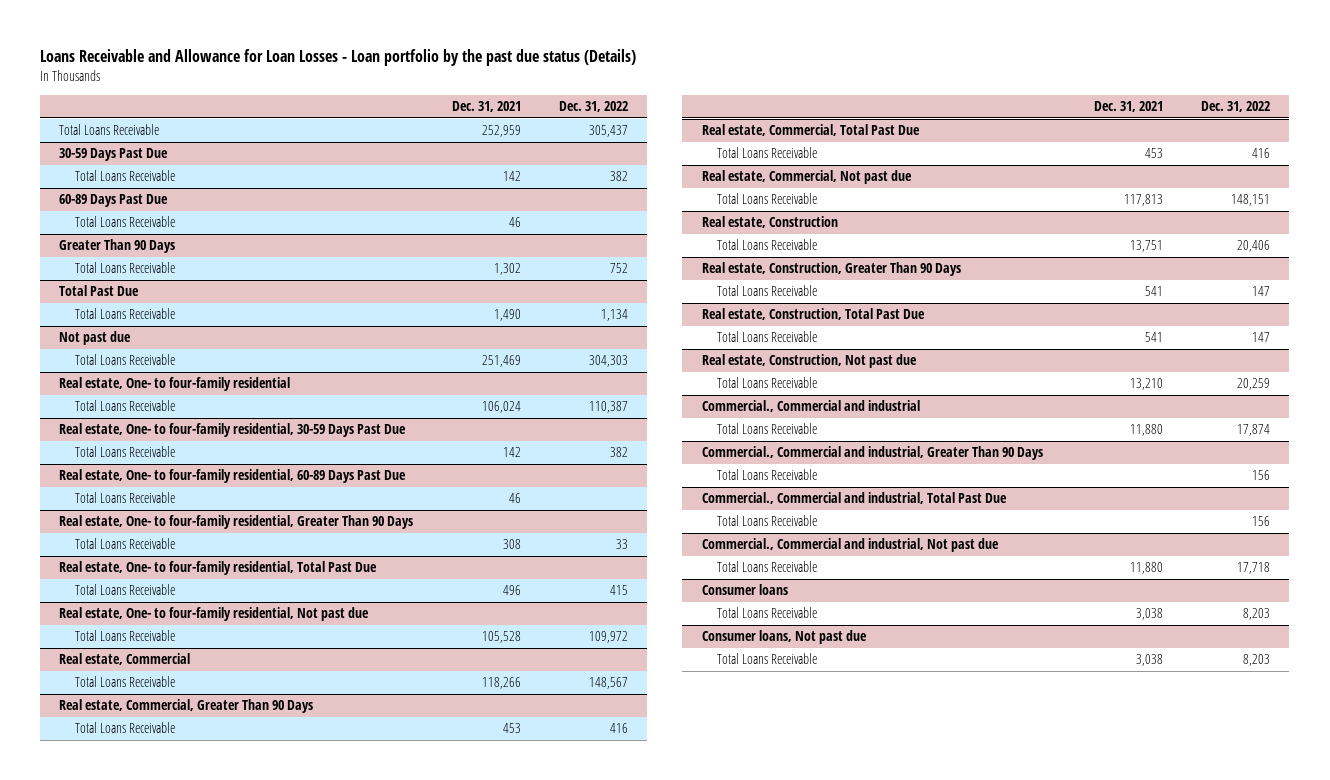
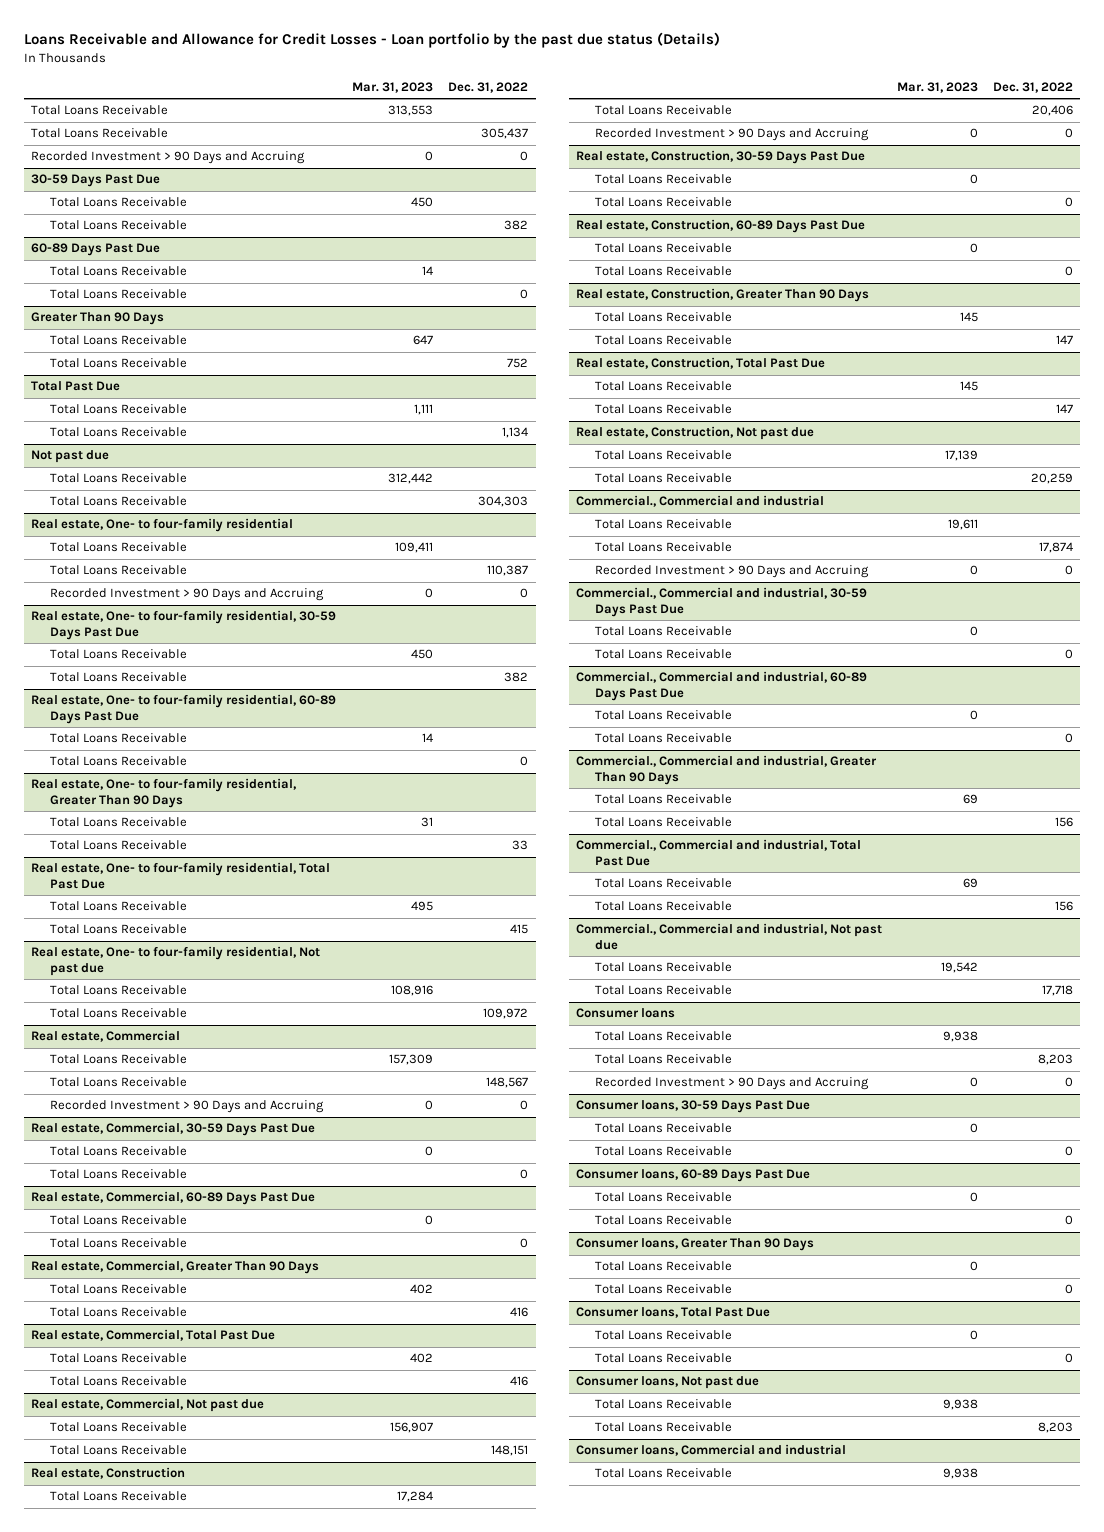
[40,49,637,67] Loans Receivable and Allowance for Loan Losses - Loan portfolio by the past due status (Details) -> [23,32,720,49] Loans Receivable and Allowance for Credit Losses - Loan portfolio by the past due status (Details)
[451,101,521,113] Dec. 31, 2021 -> none
none -> [352,81,434,93] Mar. 31, 2023
none -> [31,105,169,116] Total Loans Receivable
none -> [31,151,306,165] Recorded Investment > 90 Days and Accruing
none -> [50,197,188,208] Total Loans Receivable
none -> [50,289,188,300] Total Loans Receivable
none -> [50,335,188,346] Total Loans Receivable
none -> [50,404,188,415] Total Loans Receivable
none -> [50,473,188,484] Total Loans Receivable
none -> [50,542,188,553] Total Loans Receivable
none -> [50,588,325,602] Recorded Investment > 90 Days and Accruing
none -> [50,649,188,660] Total Loans Receivable
none -> [50,756,188,767] Total Loans Receivable
none -> [50,817,188,828] Total Loans Receivable
none -> [50,901,188,912] Total Loans Receivable
none -> [50,985,188,996] Total Loans Receivable
none -> [50,1054,188,1065] Total Loans Receivable
none -> [50,1100,325,1114] Recorded Investment > 90 Days and Accruing
none -> [31,1122,316,1137] Real estate, Commercial, 30-59 Days Past Due
none -> [50,1146,188,1157] Total Loans Receivable
none -> [50,1169,188,1180] Total Loans Receivable
none -> [31,1191,316,1206] Real estate, Commercial, 60-89 Days Past Due
none -> [50,1215,188,1226] Total Loans Receivable
none -> [50,1238,188,1249] Total Loans Receivable
none -> [50,1284,188,1295] Total Loans Receivable
none -> [50,1353,188,1364] Total Loans Receivable
none -> [50,1422,188,1433] Total Loans Receivable
none -> [50,1491,188,1502] Total Loans Receivable
none -> [594,128,869,142] Recorded Investment > 90 Days and Accruing
none -> [576,150,866,165] Real estate, Construction, 30-59 Days Past Due
none -> [594,174,732,185] Total Loans Receivable
none -> [594,197,732,208] Total Loans Receivable
none -> [576,219,866,234] Real estate, Construction, 60-89 Days Past Due
none -> [594,243,732,254] Total Loans Receivable
none -> [594,266,732,277] Total Loans Receivable
none -> [594,312,732,323] Total Loans Receivable
none -> [594,381,732,392] Total Loans Receivable
none -> [594,450,732,461] Total Loans Receivable
none -> [594,519,732,530] Total Loans Receivable
none -> [594,565,869,579] Recorded Investment > 90 Days and Accruing
none -> [576,587,868,617] Commercial., Commercial and industrial, 30-59 Days Past Due
none -> [594,626,732,637] Total Loans Receivable
none -> [594,649,732,660] Total Loans Receivable
none -> [576,671,868,701] Commercial., Commercial and industrial, 60-89 Days Past Due
none -> [594,710,732,721] Total Loans Receivable
none -> [594,733,732,744] Total Loans Receivable
none -> [594,794,732,805] Total Loans Receivable
none -> [594,878,732,889] Total Loans Receivable
none -> [594,962,732,973] Total Loans Receivable
none -> [594,1031,732,1042] Total Loans Receivable
none -> [594,1077,869,1091] Recorded Investment > 90 Days and Accruing
none -> [576,1100,811,1114] Consumer loans, 30-59 Days Past Due
none -> [594,1123,732,1134] Total Loans Receivable
none -> [594,1146,732,1157] Total Loans Receivable
none -> [576,1169,811,1183] Consumer loans, 60-89 Days Past Due
none -> [594,1192,732,1203] Total Loans Receivable
none -> [594,1215,732,1226] Total Loans Receivable
none -> [576,1238,815,1252] Consumer loans, Greater Than 90 Days
none -> [594,1261,732,1272] Total Loans Receivable
none -> [594,1284,732,1295] Total Loans Receivable
none -> [576,1307,771,1319] Consumer loans, Total Past Due
none -> [594,1330,732,1341] Total Loans Receivable
none -> [594,1353,732,1364] Total Loans Receivable
none -> [594,1399,732,1410] Total Loans Receivable
none -> [576,1444,847,1457] Consumer loans, Commercial and industrial
none -> [594,1468,732,1479] Total Loans Receivable

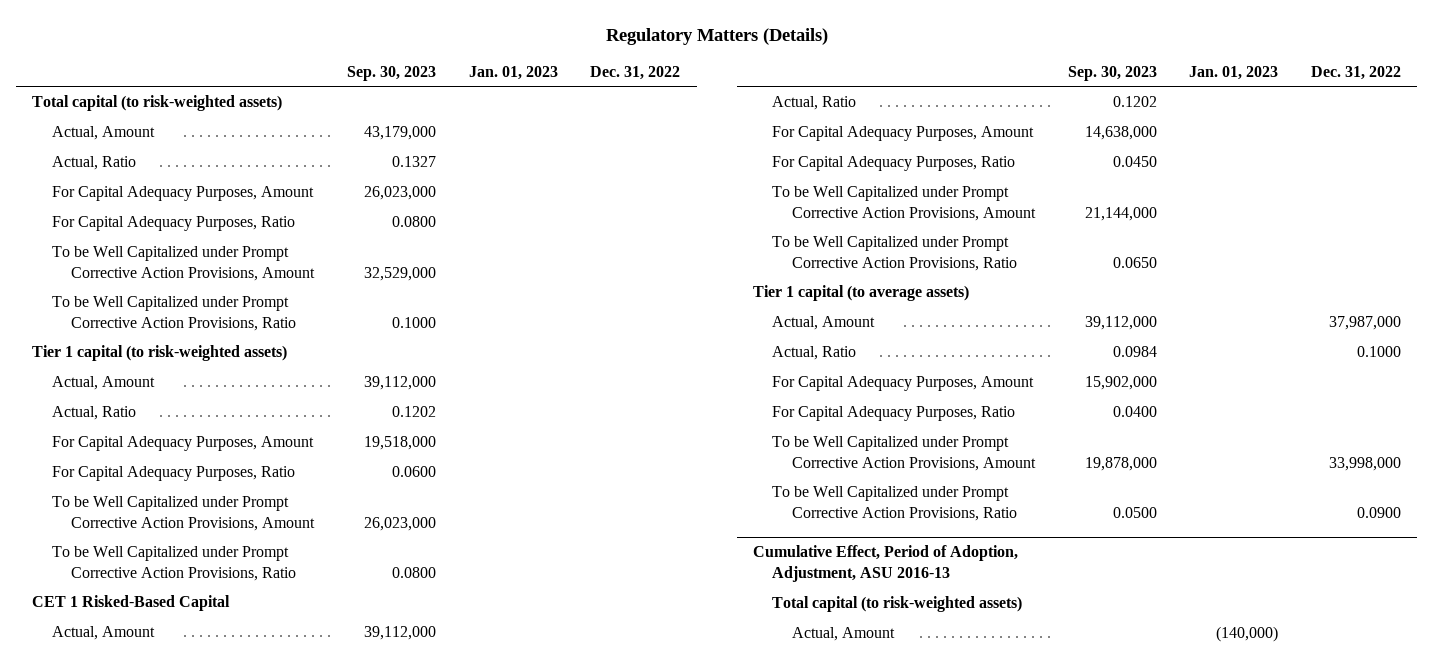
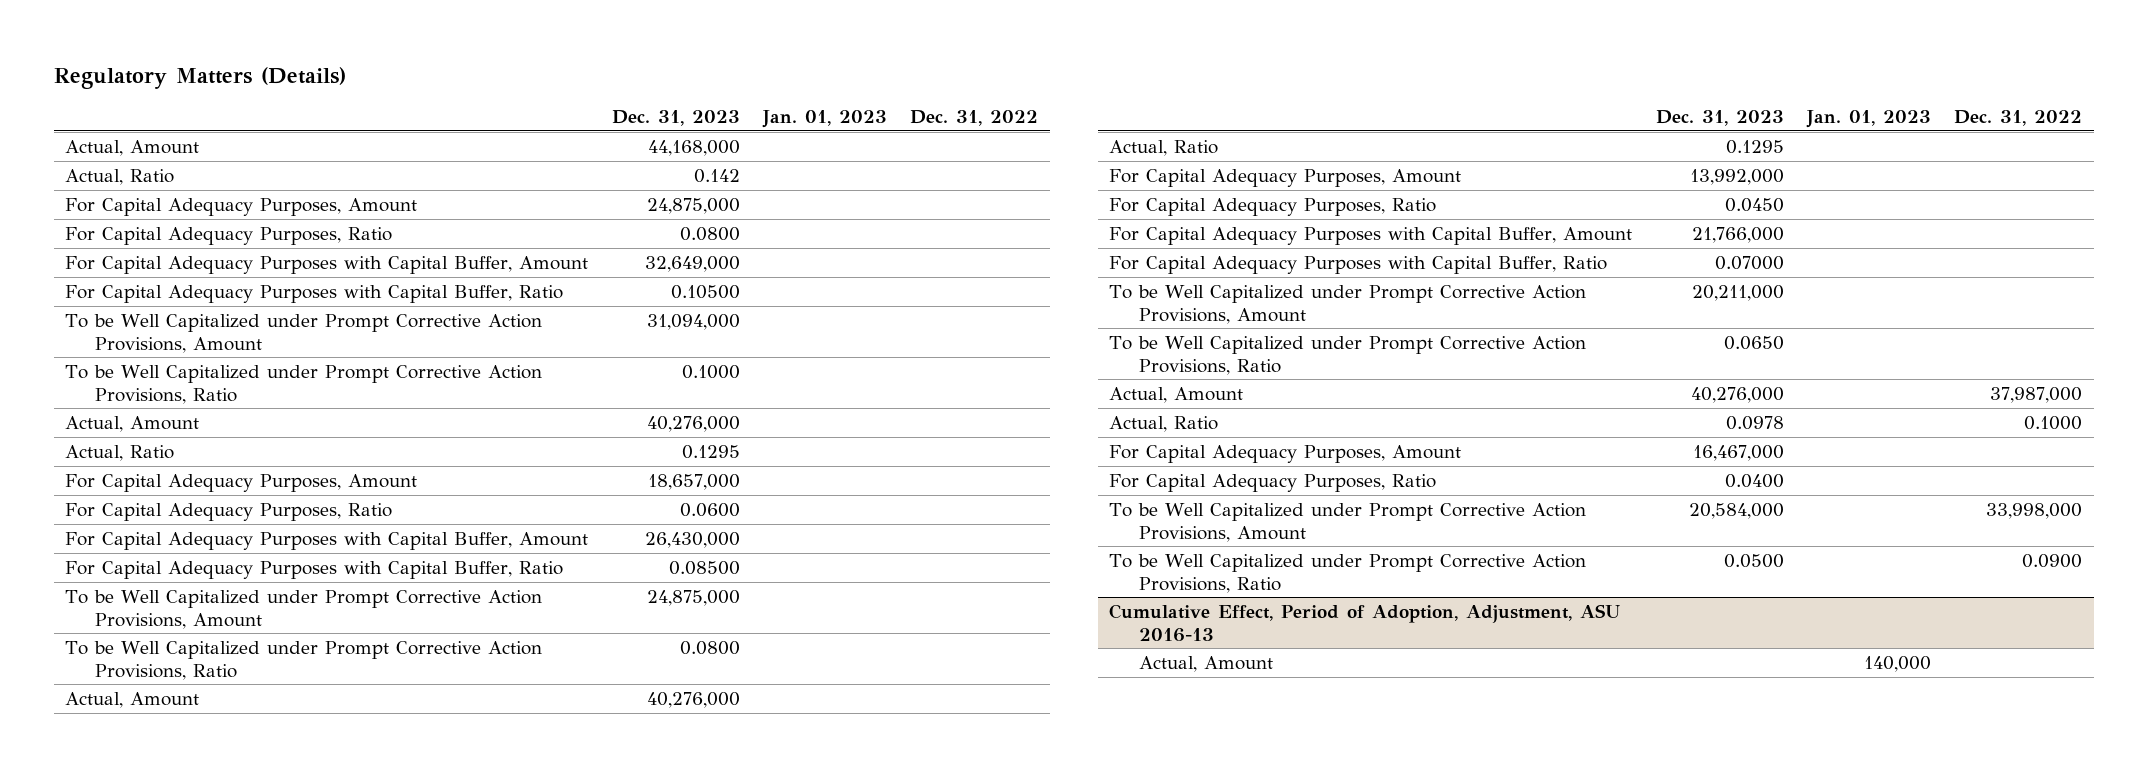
[347,65,437,81] Sep. 30, 2023 -> none
none -> [611,110,740,127] Dec. 31, 2023
[32,94,283,111] Total capital (to risk-weighted assets) -> none
none -> [65,255,589,274] For Capital Adequacy Purposes with Capital Buffer, Amount
none -> [65,284,564,303] For Capital Adequacy Purposes with Capital Buffer, Ratio
[32,344,288,361] Tier 1 capital (to risk-weighted assets) -> none
none -> [65,531,589,550] For Capital Adequacy Purposes with Capital Buffer, Amount
none -> [65,560,564,579] For Capital Adequacy Purposes with Capital Buffer, Ratio
[32,594,231,611] CET 1 Risked-Based Capital -> none
none -> [1109,226,1633,245] For Capital Adequacy Purposes with Capital Buffer, Amount
none -> [1109,255,1608,274] For Capital Adequacy Purposes with Capital Buffer, Ratio
[752,284,969,301] Tier 1 capital (to average assets) -> none
[772,595,1023,612] Total capital (to risk-weighted assets) -> none
[1216,625,1279,642] (140,000) -> [1864,655,1932,672] 140,000

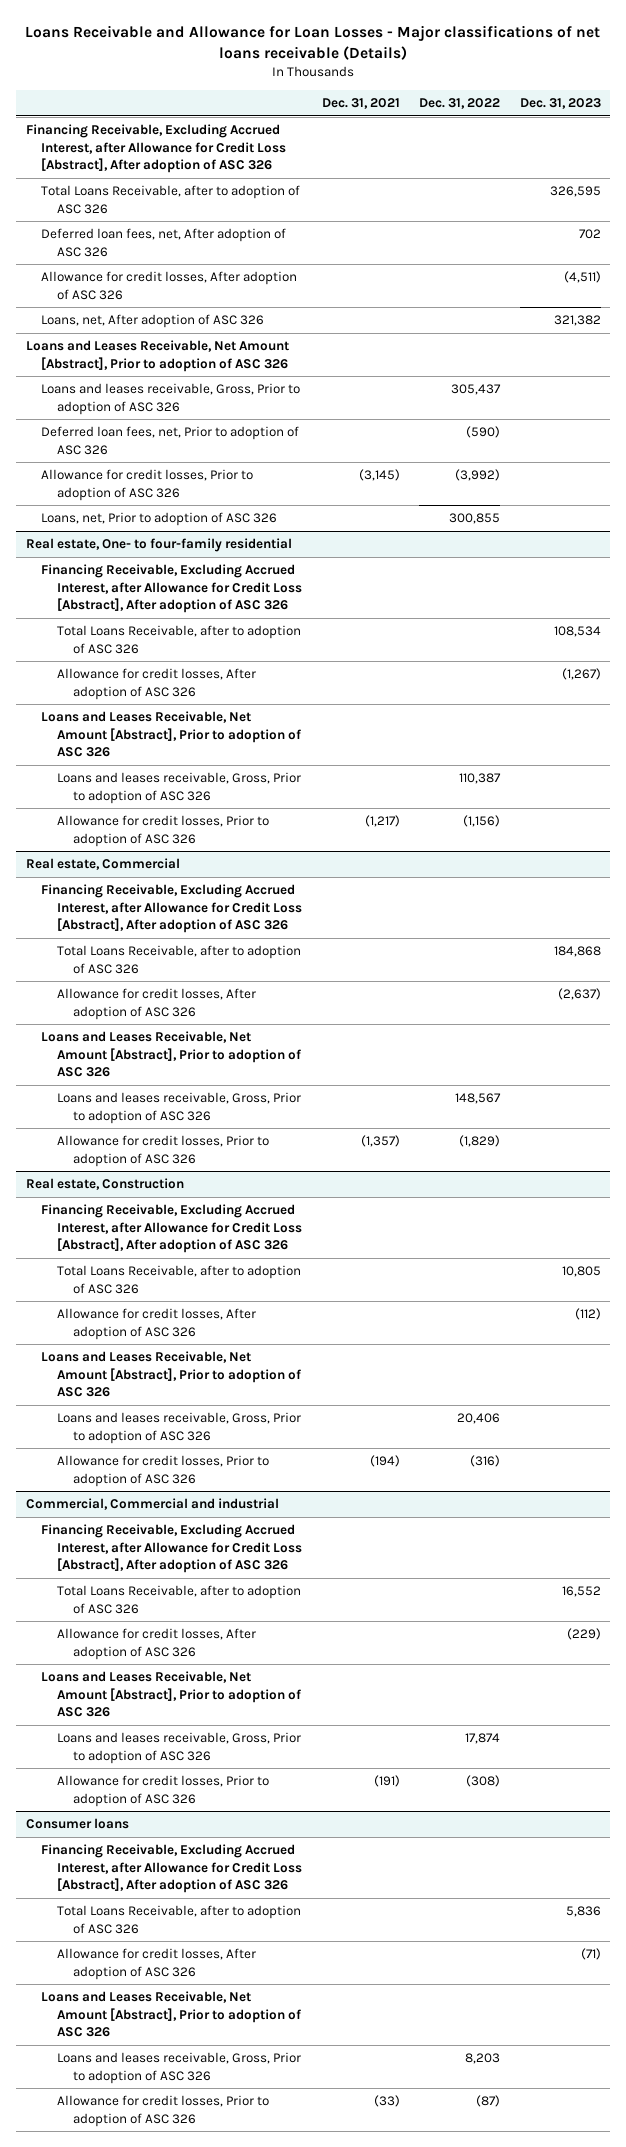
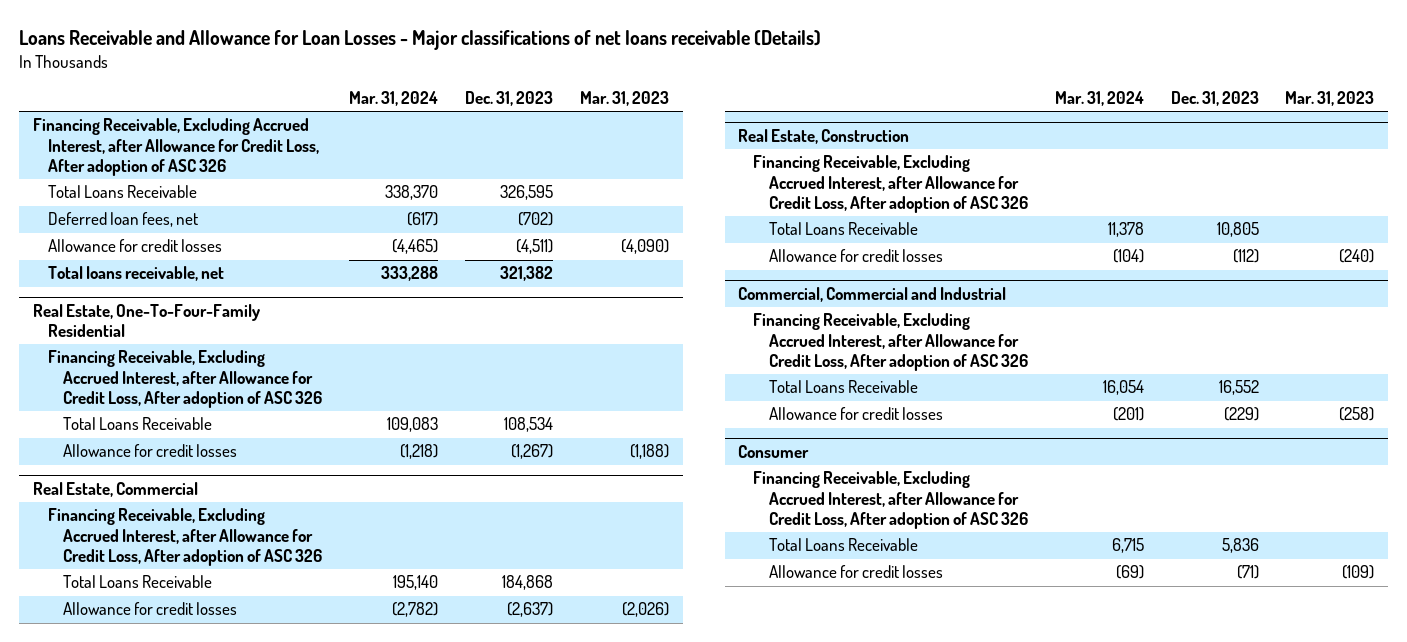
[321,98,400,110] Dec. 31, 2021 -> none
[419,98,501,110] Dec. 31, 2022 -> none
none -> [349,91,439,107] Mar. 31, 2024
none -> [580,91,670,107] Mar. 31, 2023
[25,340,289,372] Loans and Leases Receivable, Net Amount [Abstract], Prior to adoption of ASC 326 -> none
[41,383,301,415] Loans and leases receivable, Gross, Prior to adoption of ASC 326 -> none
[41,426,300,455] Deferred loan fees, net, Prior to adoption of ASC 326 -> none
[41,469,254,501] Allowance for credit losses, Prior to adoption of ASC 326 -> none
[41,512,278,527] Loans, net, Prior to adoption of ASC 326 -> none
[41,711,302,757] Loans and Leases Receivable, Net Amount [Abstract], Prior to adoption of ASC 326 -> none
[57,772,302,804] Loans and leases receivable, Gross, Prior to adoption of ASC 326 -> none
[57,815,270,847] Allowance for credit losses, Prior to adoption of ASC 326 -> none
[41,1031,302,1077] Loans and Leases Receivable, Net Amount [Abstract], Prior to adoption of ASC 326 -> none
[57,1092,302,1124] Loans and leases receivable, Gross, Prior to adoption of ASC 326 -> none
[57,1135,270,1167] Allowance for credit losses, Prior to adoption of ASC 326 -> none
[41,1351,302,1397] Loans and Leases Receivable, Net Amount [Abstract], Prior to adoption of ASC 326 -> none
[57,1412,302,1444] Loans and leases receivable, Gross, Prior to adoption of ASC 326 -> none
[57,1455,270,1487] Allowance for credit losses, Prior to adoption of ASC 326 -> none
[41,1671,302,1717] Loans and Leases Receivable, Net Amount [Abstract], Prior to adoption of ASC 326 -> none
[57,1732,302,1764] Loans and leases receivable, Gross, Prior to adoption of ASC 326 -> none
[57,1775,270,1807] Allowance for credit losses, Prior to adoption of ASC 326 -> none
[41,1991,302,2037] Loans and Leases Receivable, Net Amount [Abstract], Prior to adoption of ASC 326 -> none
[57,2052,302,2084] Loans and leases receivable, Gross, Prior to adoption of ASC 326 -> none
[57,2095,270,2127] Allowance for credit losses, Prior to adoption of ASC 326 -> none
[25,124,287,173] Financing Receivable, Excluding Accrued Interest, after Allowance for Credit Loss [Abstract], After adoption of ASC 326 -> [32,118,320,177] Financing Receivable, Excluding Accrued Interest, after Allowance for Credit Loss, After adoption of ASC 326
[41,185,301,214] Total Loans Receivable, after to adoption of ASC 326 -> [48,185,198,199] Total Loans Receivable
[41,228,287,257] Deferred loan fees, net, After adoption of ASC 326 -> [48,212,199,228] Deferred loan fees, net
[578,229,601,240] 702 -> [518,212,554,227] (702)
[41,271,298,300] Allowance for credit losses, After adoption of ASC 326 -> [48,239,223,253] Allowance for credit losses
[41,314,265,329] Loans, net, After adoption of ASC 326 -> [48,266,225,282] Total loans receivable, net
[25,538,292,553] Real estate, One- to four-family residential -> [32,303,260,337] Real Estate, One-To-Four-Family Residential
[41,564,303,613] Financing Receivable, Excluding Accrued Interest, after Allowance for Credit Loss [Abstract], After adoption of ASC 326 -> [48,350,323,409] Financing Receivable, Excluding Accrued Interest, after Allowance for Credit Loss, After adoption of ASC 326
[57,625,302,654] Total Loans Receivable, after to adoption of ASC 326 -> [63,417,213,431] Total Loans Receivable
[57,668,257,700] Allowance for credit losses, After adoption of ASC 326 -> [63,444,238,458] Allowance for credit losses
[25,858,180,871] Real estate, Commercial -> [32,481,198,497] Real Estate, Commercial
[41,884,303,933] Financing Receivable, Excluding Accrued Interest, after Allowance for Credit Loss [Abstract], After adoption of ASC 326 -> [48,508,323,567] Financing Receivable, Excluding Accrued Interest, after Allowance for Credit Loss, After adoption of ASC 326
[57,945,302,974] Total Loans Receivable, after to adoption of ASC 326 -> [63,575,213,589] Total Loans Receivable
[57,988,257,1020] Allowance for credit losses, After adoption of ASC 326 -> [63,602,238,616] Allowance for credit losses
[25,1178,184,1191] Real estate, Construction -> [738,128,910,144] Real Estate, Construction
[41,1204,303,1253] Financing Receivable, Excluding Accrued Interest, after Allowance for Credit Loss [Abstract], After adoption of ASC 326 -> [753,155,1028,214] Financing Receivable, Excluding Accrued Interest, after Allowance for Credit Loss, After adoption of ASC 326
[57,1265,302,1294] Total Loans Receivable, after to adoption of ASC 326 -> [768,222,918,236] Total Loans Receivable
[57,1308,257,1340] Allowance for credit losses, After adoption of ASC 326 -> [768,249,943,263] Allowance for credit losses
[25,1498,279,1511] Commercial, Commercial and industrial -> [738,286,1007,302] Commercial, Commercial and Industrial
[41,1524,303,1573] Financing Receivable, Excluding Accrued Interest, after Allowance for Credit Loss [Abstract], After adoption of ASC 326 -> [753,313,1028,372] Financing Receivable, Excluding Accrued Interest, after Allowance for Credit Loss, After adoption of ASC 326
[57,1585,302,1614] Total Loans Receivable, after to adoption of ASC 326 -> [768,380,918,394] Total Loans Receivable
[57,1628,257,1660] Allowance for credit losses, After adoption of ASC 326 -> [768,407,943,421] Allowance for credit losses
[25,1818,129,1830] Consumer loans -> [738,444,810,458] Consumer
[41,1844,303,1893] Financing Receivable, Excluding Accrued Interest, after Allowance for Credit Loss [Abstract], After adoption of ASC 326 -> [753,471,1028,530] Financing Receivable, Excluding Accrued Interest, after Allowance for Credit Loss, After adoption of ASC 326
[57,1905,302,1934] Total Loans Receivable, after to adoption of ASC 326 -> [768,538,918,552] Total Loans Receivable
[57,1948,257,1980] Allowance for credit losses, After adoption of ASC 326 -> [768,565,943,579] Allowance for credit losses

